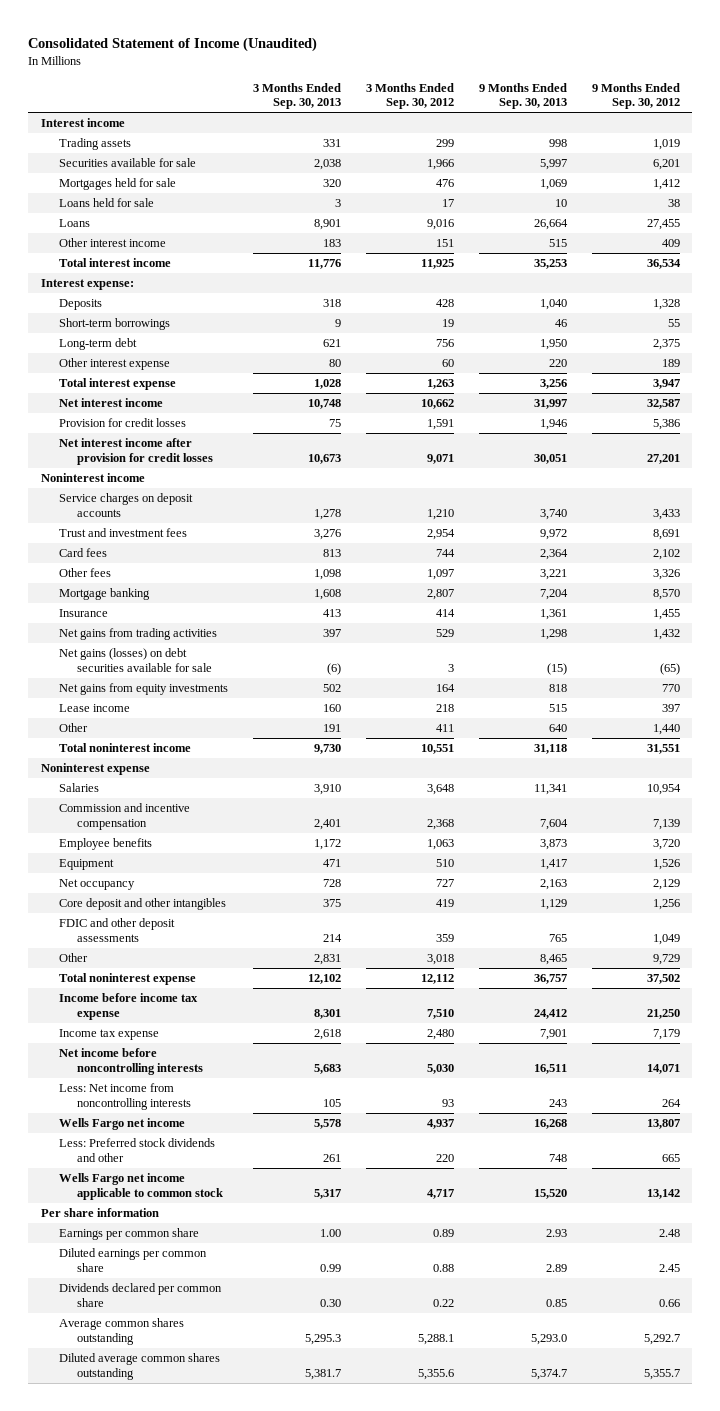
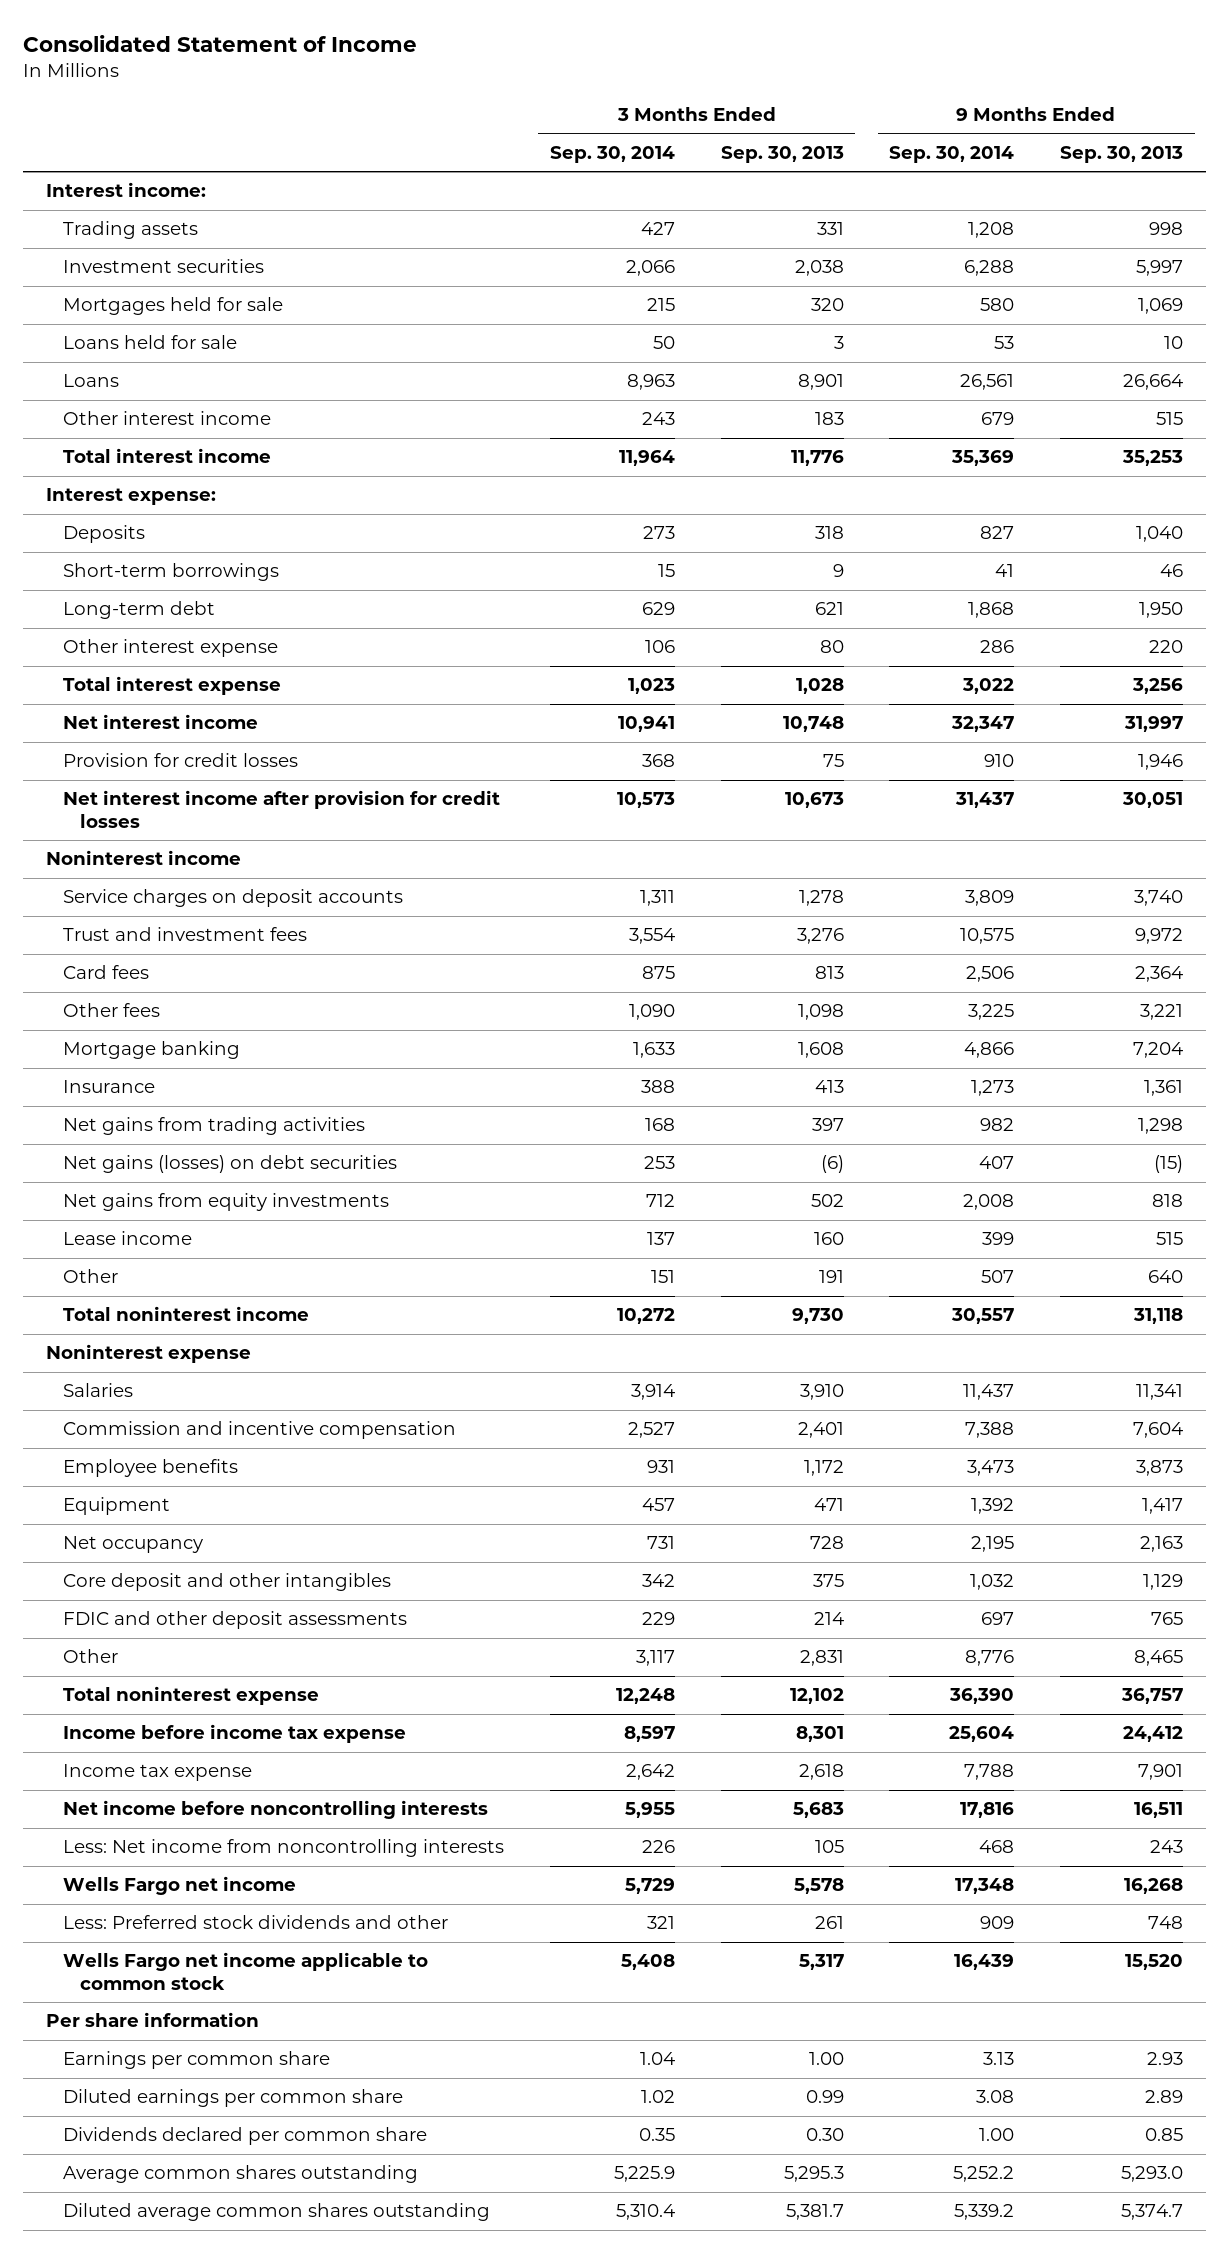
[28,36,318,52] Consolidated Statement of Income (Unaudited) -> [22,34,417,52] Consolidated Statement of Income
[365,82,454,110] 3 Months Ended Sep. 30, 2012 -> none
[591,82,680,110] 9 Months Ended Sep. 30, 2012 -> none
none -> [549,145,675,163] Sep. 30, 2014
none -> [889,145,1015,163] Sep. 30, 2014
[40,118,125,128] Interest income -> [45,182,206,198] Interest income:
[58,158,196,168] Securities available for sale -> [62,259,264,274] Investment securities
[58,648,212,672] Net gains (losses) on debt securities available for sale -> [62,1155,397,1174] Net gains (losses) on debt securities

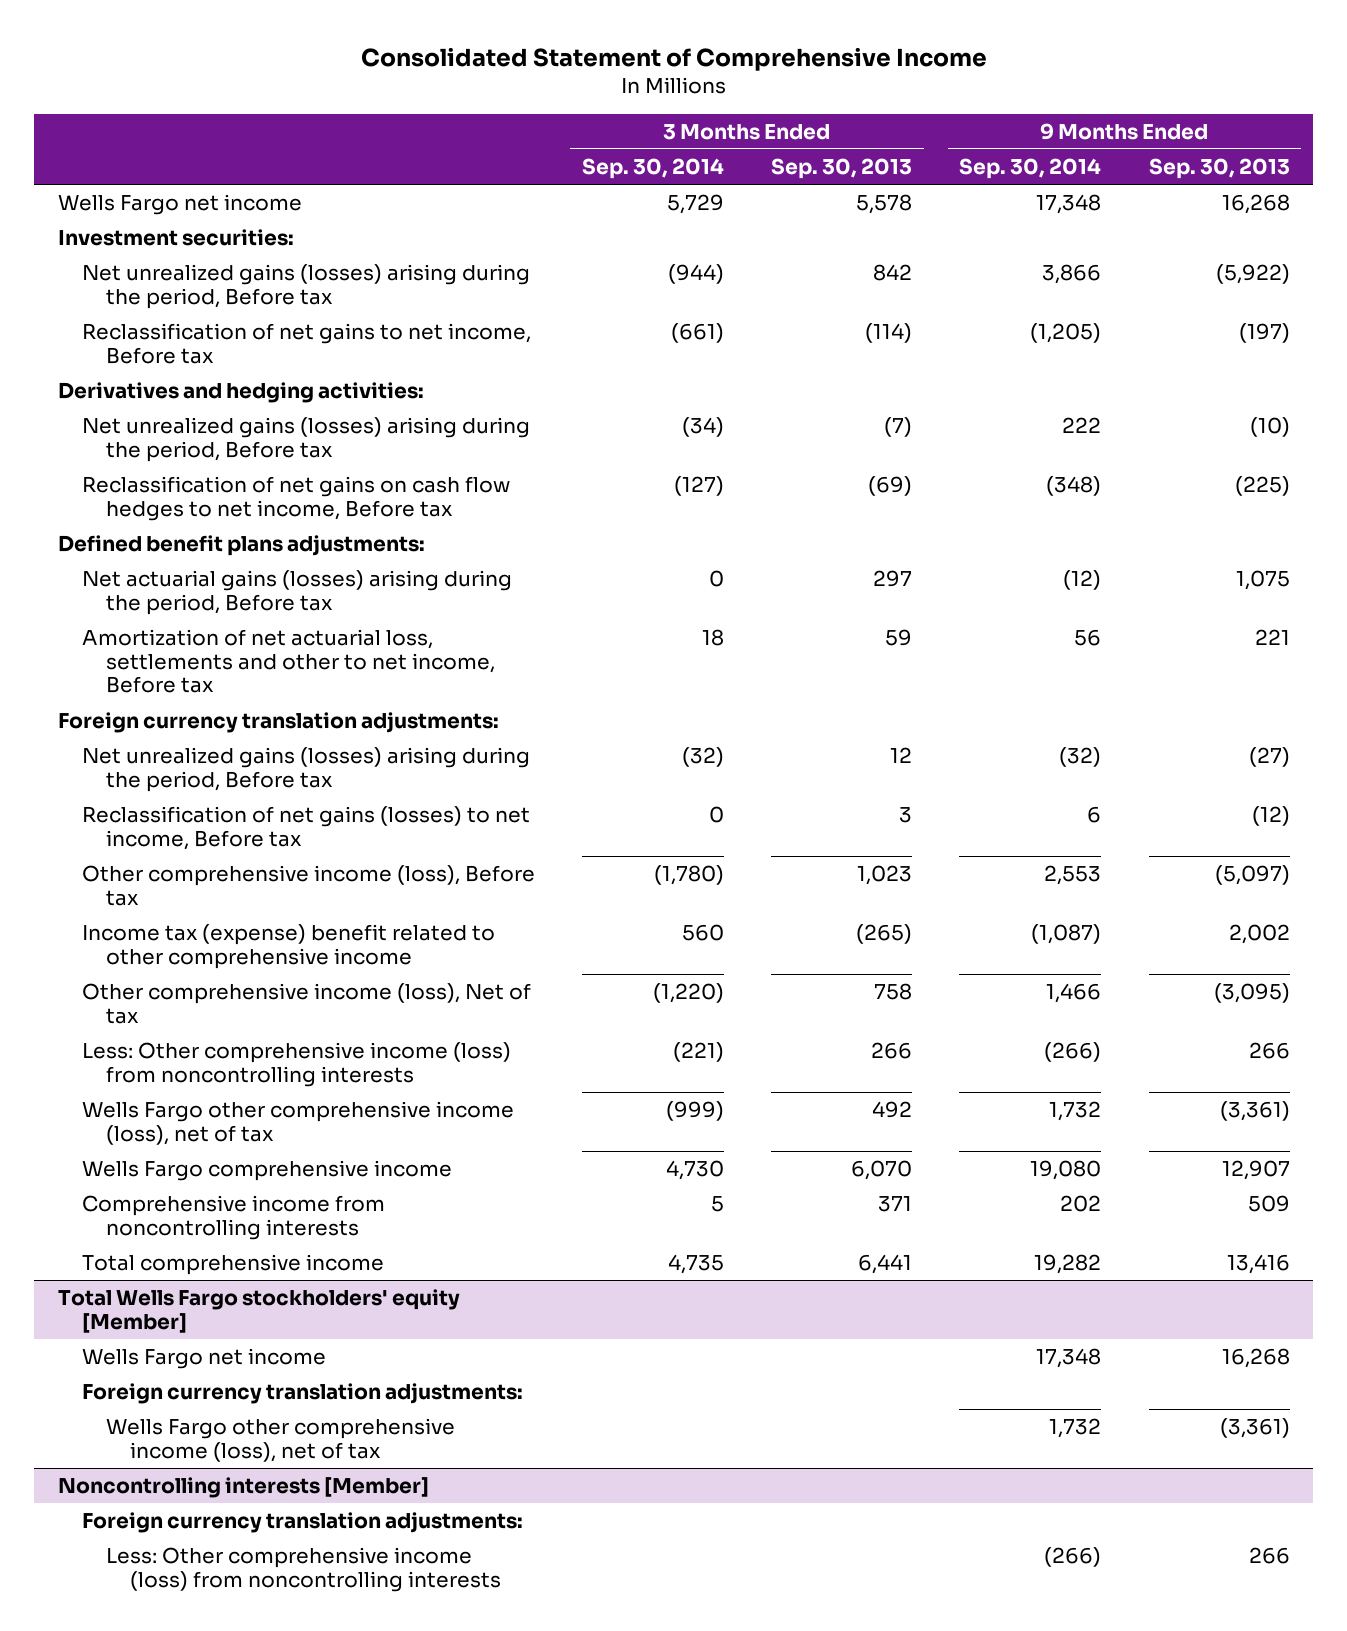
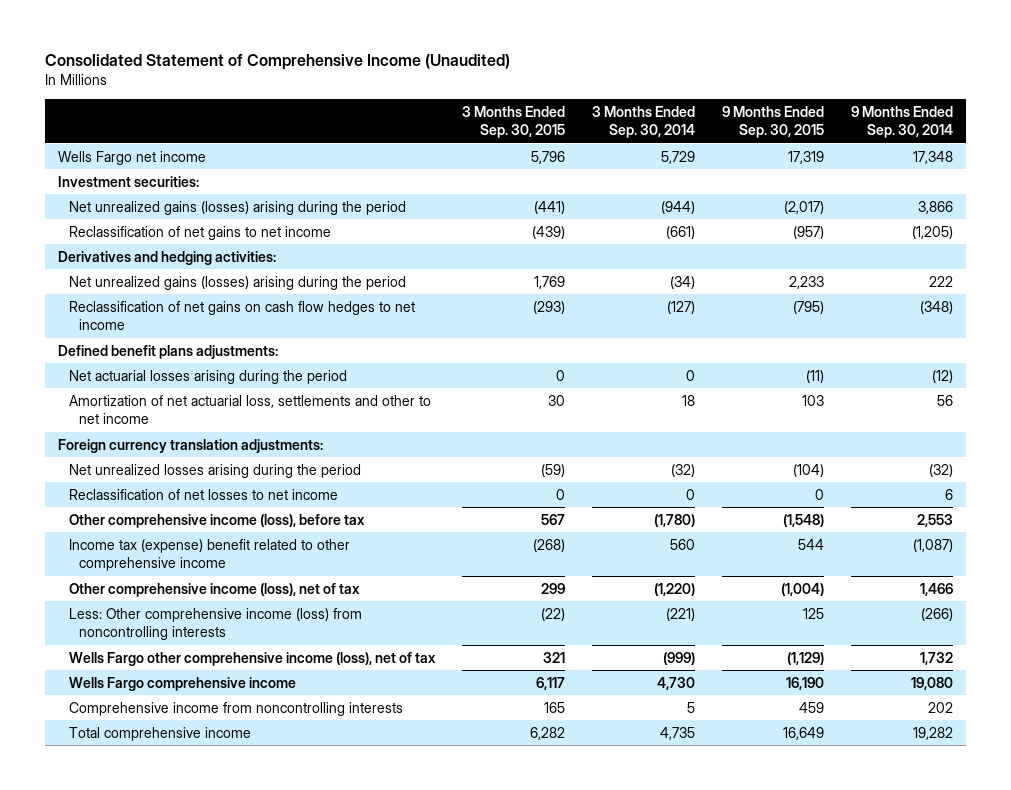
[360,46,987,71] Consolidated Statement of Comprehensive Income -> [44,54,510,71] Consolidated Statement of Comprehensive Income (Unaudited)
[771,157,913,179] Sep. 30, 2013 -> none
[1148,157,1290,179] Sep. 30, 2013 -> none
none -> [461,106,565,139] 3 Months Ended Sep. 30, 2015
none -> [721,106,824,139] 9 Months Ended Sep. 30, 2015
[81,264,530,309] Net unrealized gains (losses) arising during the period, Before tax -> [68,200,406,215] Net unrealized gains (losses) arising during the period
[81,323,531,364] Reclassification of net gains to net income, Before tax -> [68,225,331,240] Reclassification of net gains to net income
[81,417,530,462] Net unrealized gains (losses) arising during the period, Before tax -> [68,275,406,290] Net unrealized gains (losses) arising during the period
[81,476,510,521] Reclassification of net gains on cash flow hedges to net income, Before tax -> [68,300,415,330] Reclassification of net gains on cash flow hedges to net income
[81,570,512,615] Net actuarial gains (losses) arising during the period, Before tax -> [68,369,347,384] Net actuarial losses arising during the period
[81,629,496,694] Amortization of net actuarial loss, settlements and other to net income, Before tax -> [68,394,431,424] Amortization of net actuarial loss, settlements and other to net income
[81,747,530,792] Net unrealized gains (losses) arising during the period, Before tax -> [68,463,361,478] Net unrealized losses arising during the period
[81,806,530,850] Reclassification of net gains (losses) to net income, Before tax -> [68,488,338,500] Reclassification of net losses to net income
[81,865,535,906] Other comprehensive income (loss), Before tax -> [68,513,365,528] Other comprehensive income (loss), before tax
[81,983,531,1024] Other comprehensive income (loss), Net of tax -> [68,582,360,597] Other comprehensive income (loss), net of tax
[57,1289,460,1333] Total Wells Fargo stockholders' equity [Member] -> none
[81,1348,326,1370] Wells Fargo net income -> none
[81,1383,523,1405] Foreign currency translation adjustments: -> none
[106,1418,456,1462] Wells Fargo other comprehensive income (loss), net of tax -> none
[57,1477,429,1499] Noncontrolling interests [Member] -> none
[81,1512,523,1534] Foreign currency translation adjustments: -> none
[106,1547,502,1592] Less: Other comprehensive income (loss) from noncontrolling interests -> none

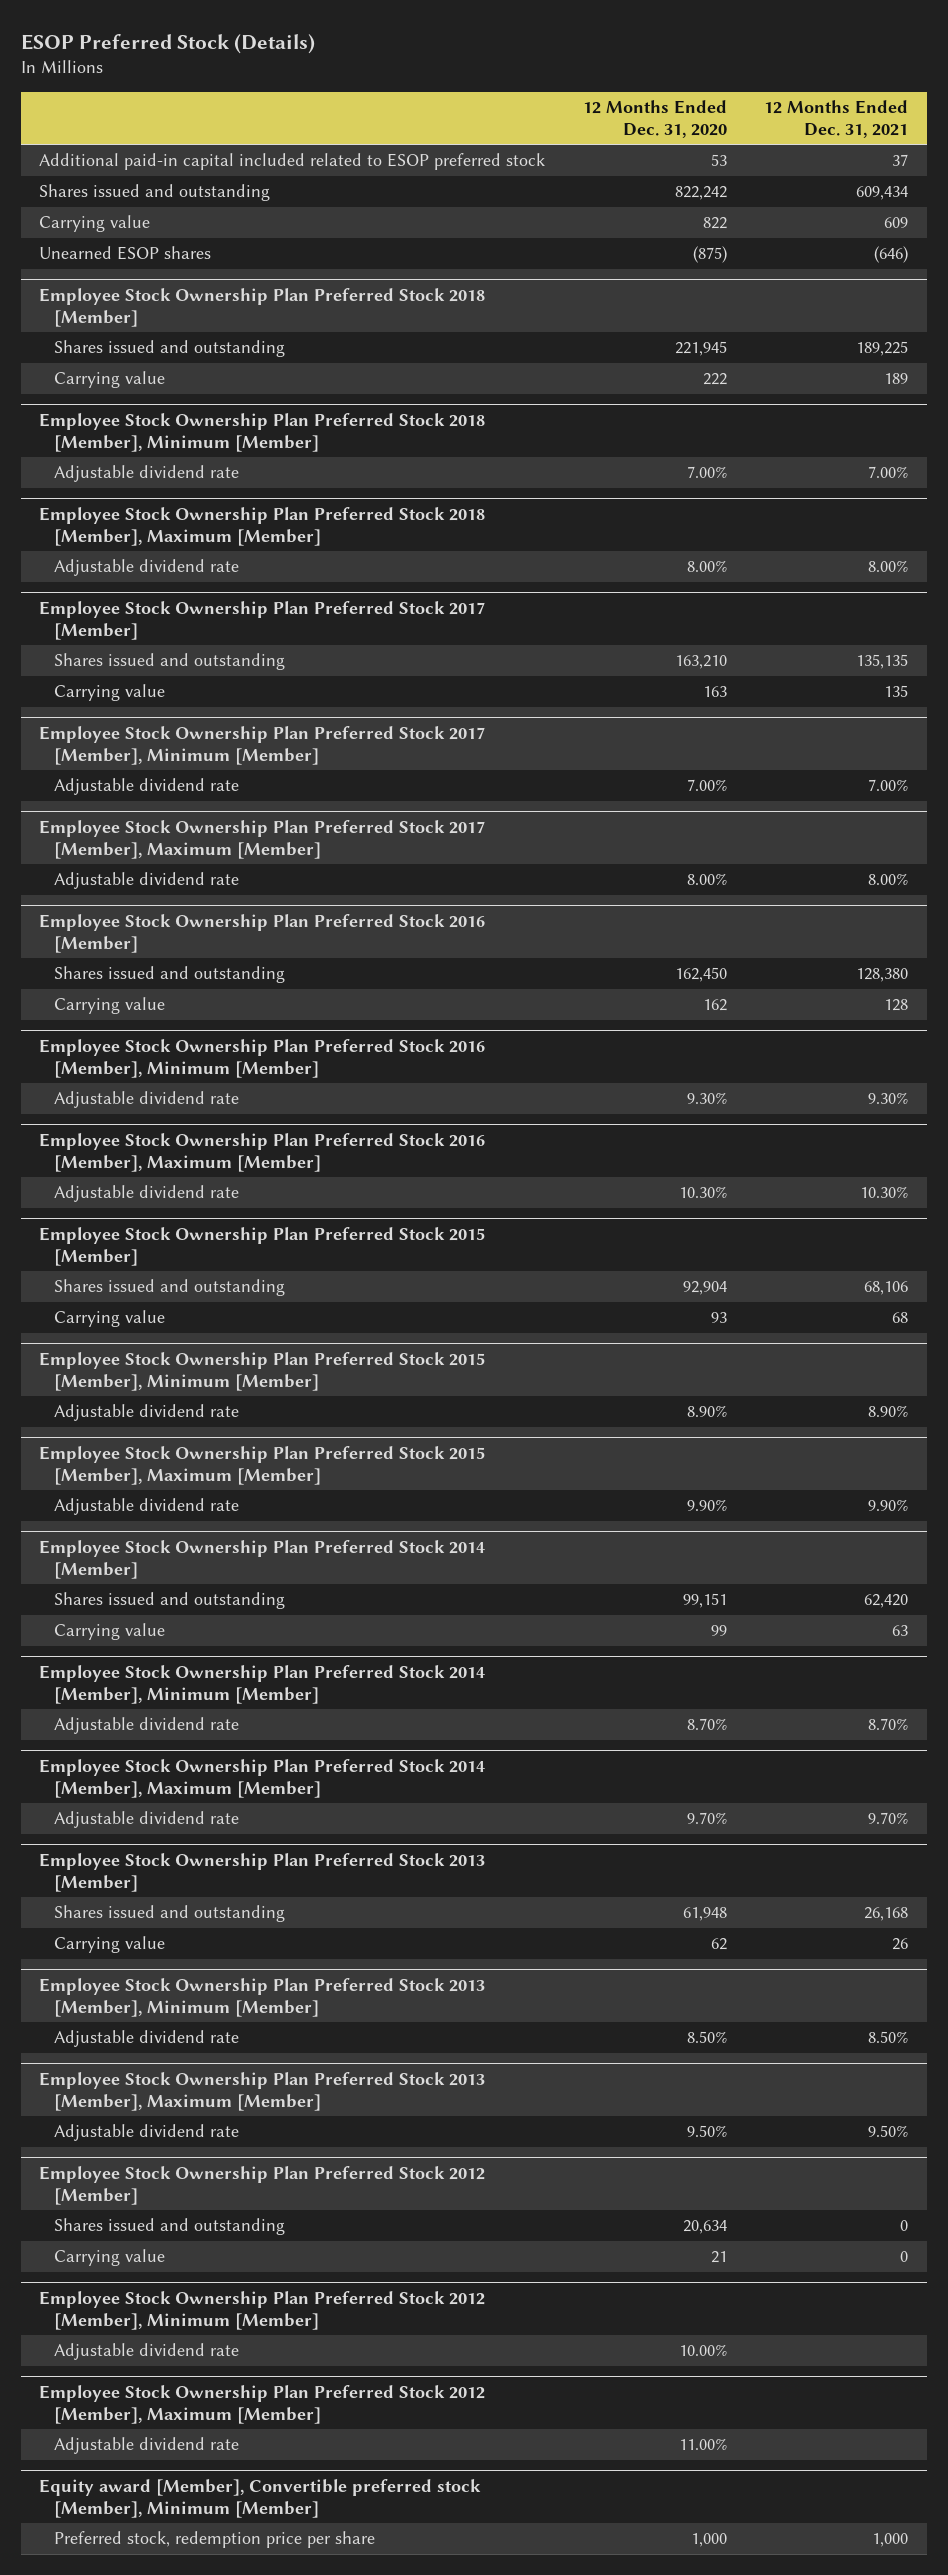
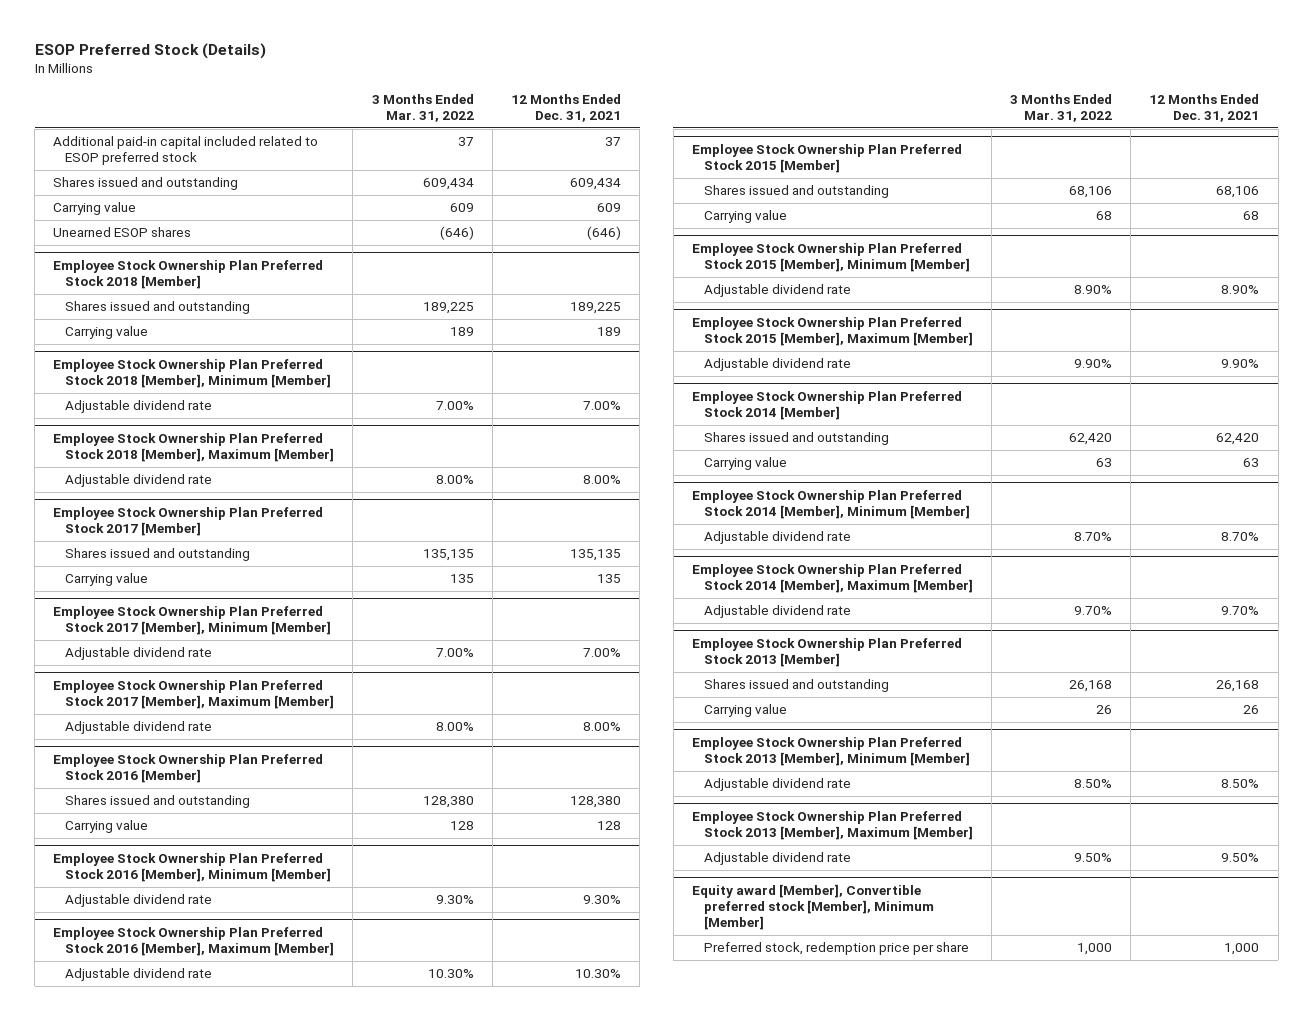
[582,100,727,138] 12 Months Ended Dec. 31, 2020 -> none
none -> [371,94,474,122] 3 Months Ended Mar. 31, 2022
[39,2166,486,2205] Employee Stock Ownership Plan Preferred Stock 2012 [Member] -> none
[54,2218,286,2236] Shares issued and outstanding -> none
[54,2249,166,2267] Carrying value -> none
[39,2291,486,2330] Employee Stock Ownership Plan Preferred Stock 2012 [Member], Minimum [Member] -> none
[54,2343,240,2361] Adjustable dividend rate -> none
[39,2385,486,2424] Employee Stock Ownership Plan Preferred Stock 2012 [Member], Maximum [Member] -> none
[54,2437,240,2455] Adjustable dividend rate -> none

